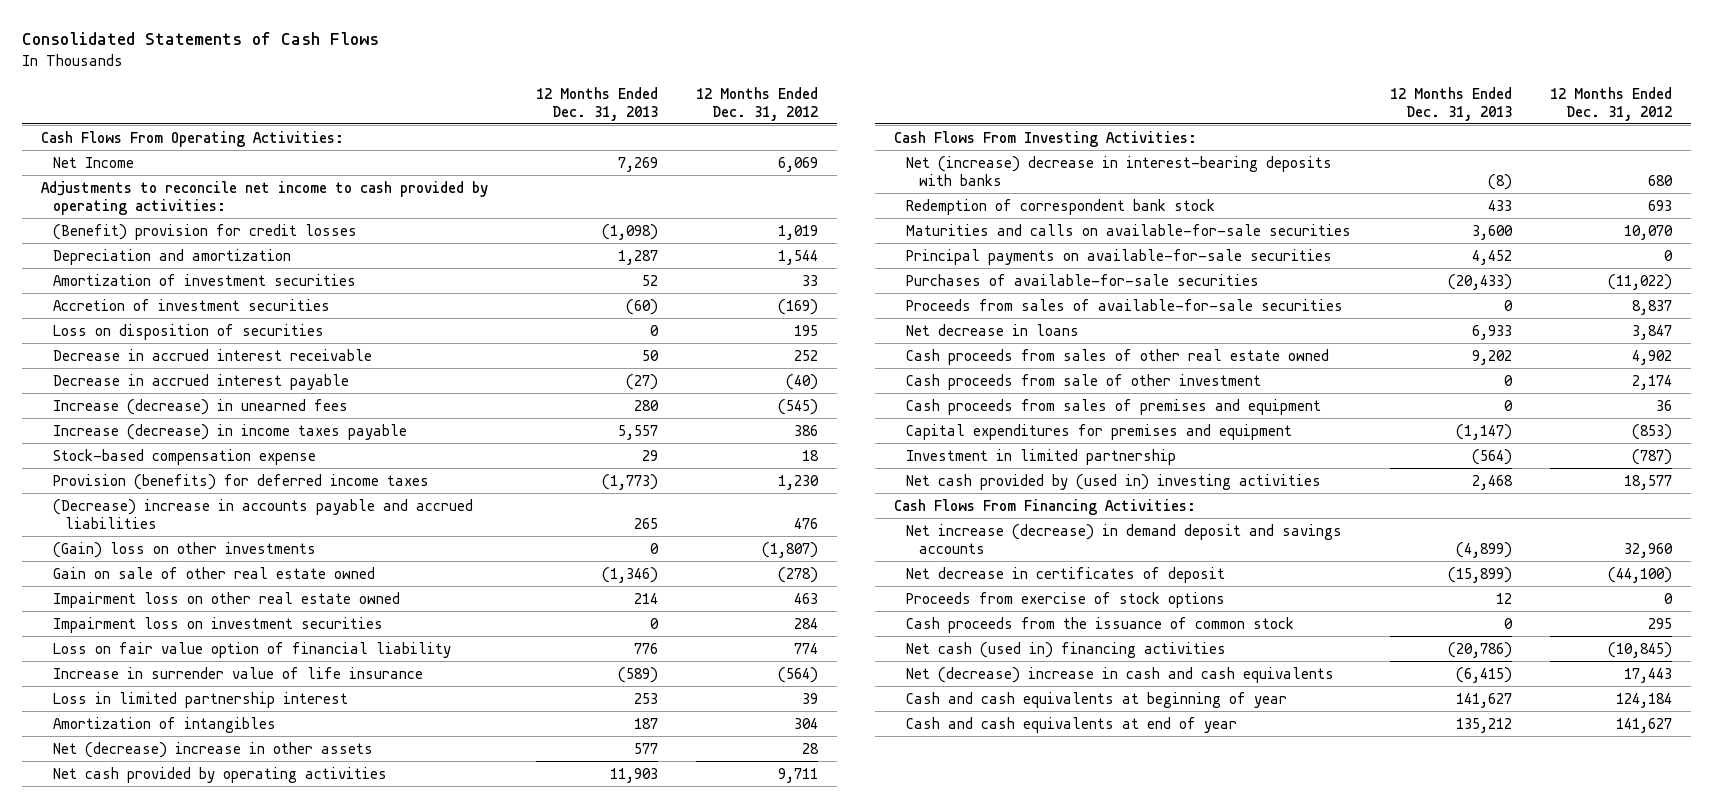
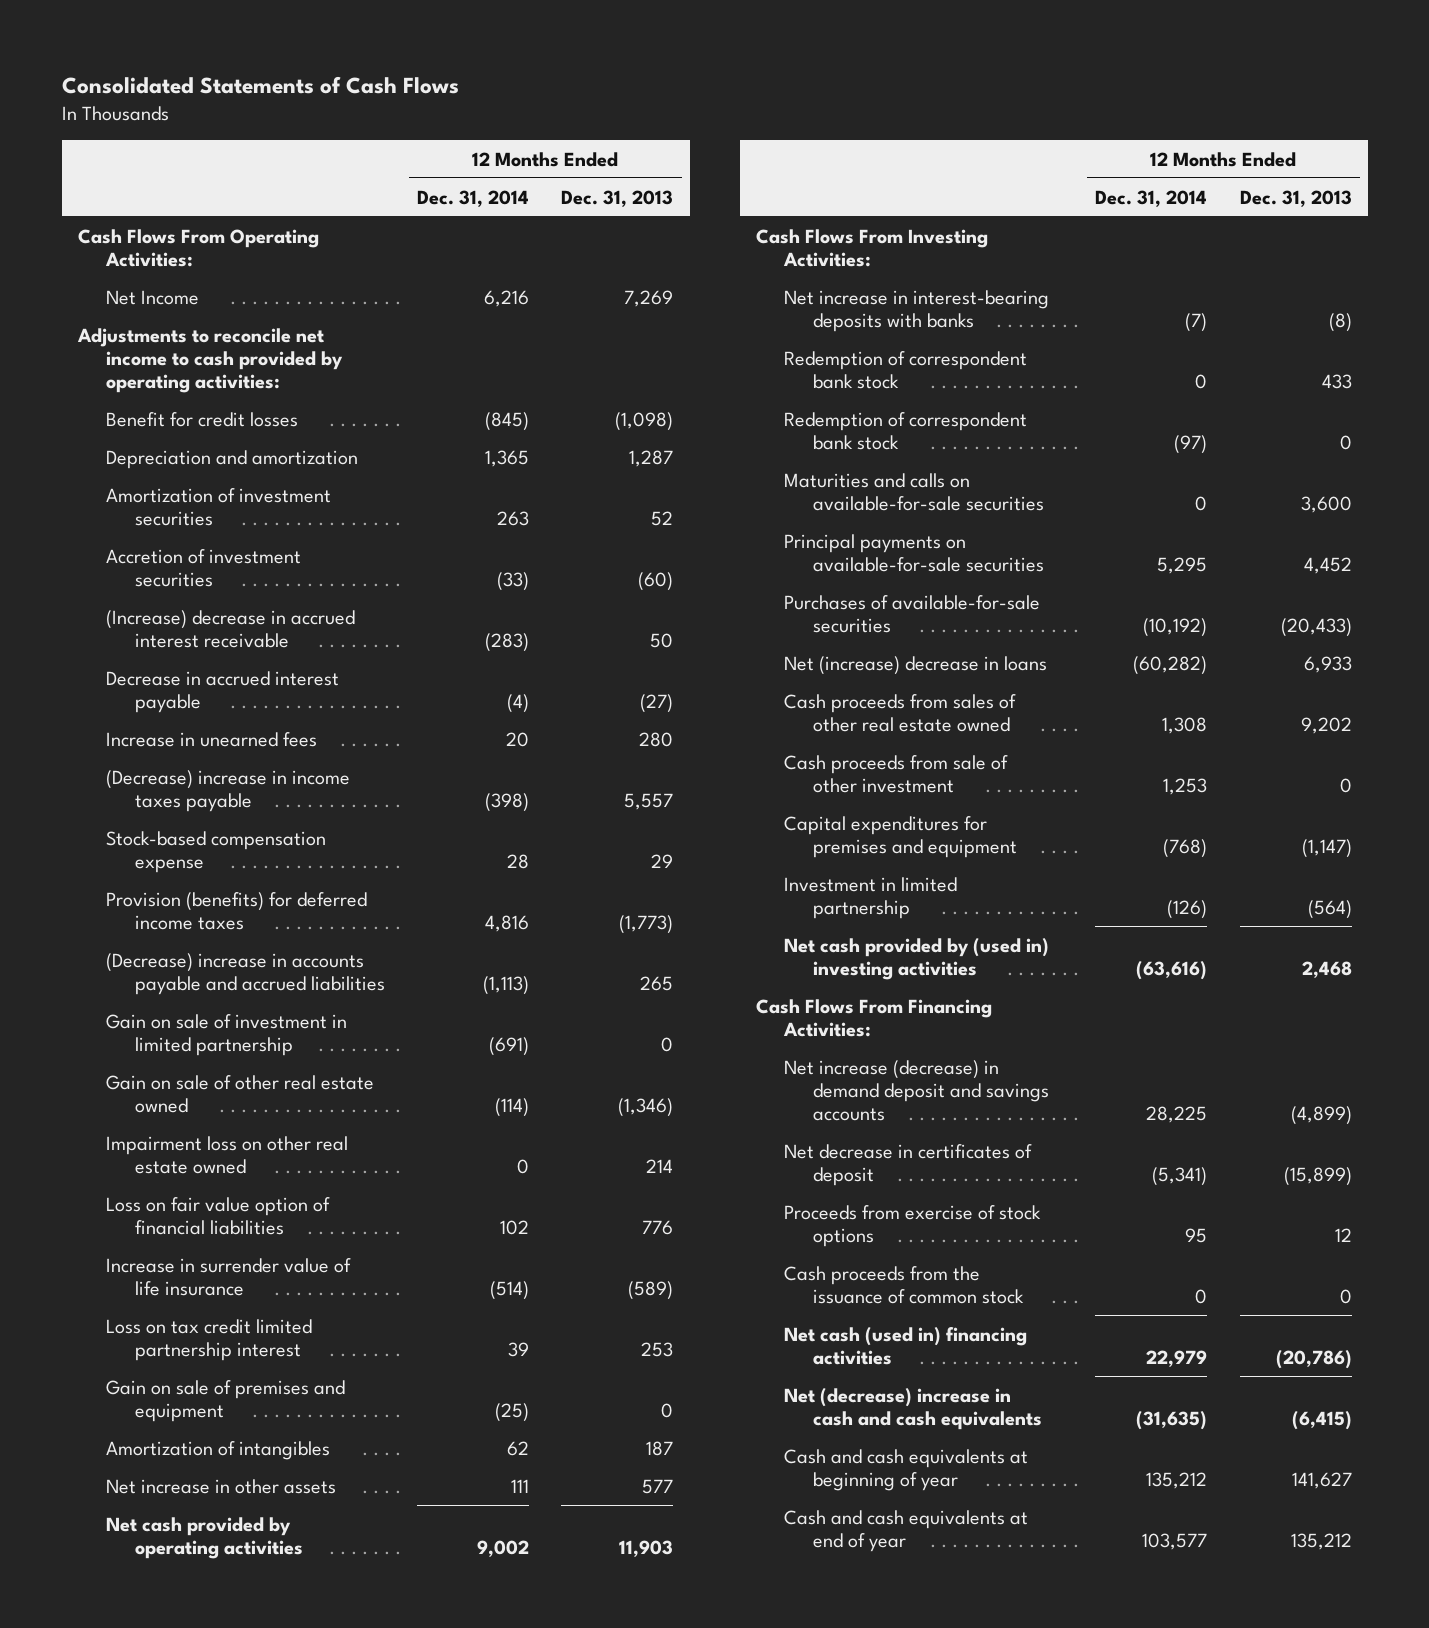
[696,86,819,121] 12 Months Ended Dec. 31, 2012 -> none
none -> [417,189,530,207] Dec. 31, 2014
[52,223,357,240] (Benefit) provision for credit losses -> [106,411,299,427] Benefit for credit losses
[52,323,324,340] Loss on disposition of securities -> none
[52,348,372,361] Decrease in accrued interest receivable -> [106,609,356,648] (Increase) decrease in accrued interest receivable
[52,398,348,415] Increase (decrease) in unearned fees -> [106,731,318,747] Increase in unearned fees
[52,423,407,440] Increase (decrease) in income taxes payable -> [106,769,351,812] (Decrease) increase in income taxes payable
[52,541,316,558] (Gain) loss on other investments -> none
none -> [106,1013,348,1056] Gain on sale of investment in limited partnership
[52,616,383,633] Impairment loss on investment securities -> none
[52,641,451,658] Loss on fair value option of financial liability -> [106,1196,331,1235] Loss on fair value option of financial liabilities
[52,691,348,708] Loss in limited partnership interest -> [106,1318,313,1361] Loss on tax credit limited partnership interest
none -> [106,1379,346,1422] Gain on sale of premises and equipment
[52,741,373,758] Net (decrease) increase in other assets -> [106,1478,337,1494] Net increase in other assets
[906,155,1333,186] Net (increase) decrease in interest-bearing deposits with banks -> [784,289,1050,332] Net increase in interest-bearing deposits with banks
none -> [784,411,1028,450] Redemption of correspondent bank stock
[906,298,1344,311] Proceeds from sales of available-for-sale securities -> none
[906,323,1080,336] Net decrease in loans -> [784,655,1048,675] Net (increase) decrease in loans
[906,398,1322,415] Cash proceeds from sales of premises and equipment -> none

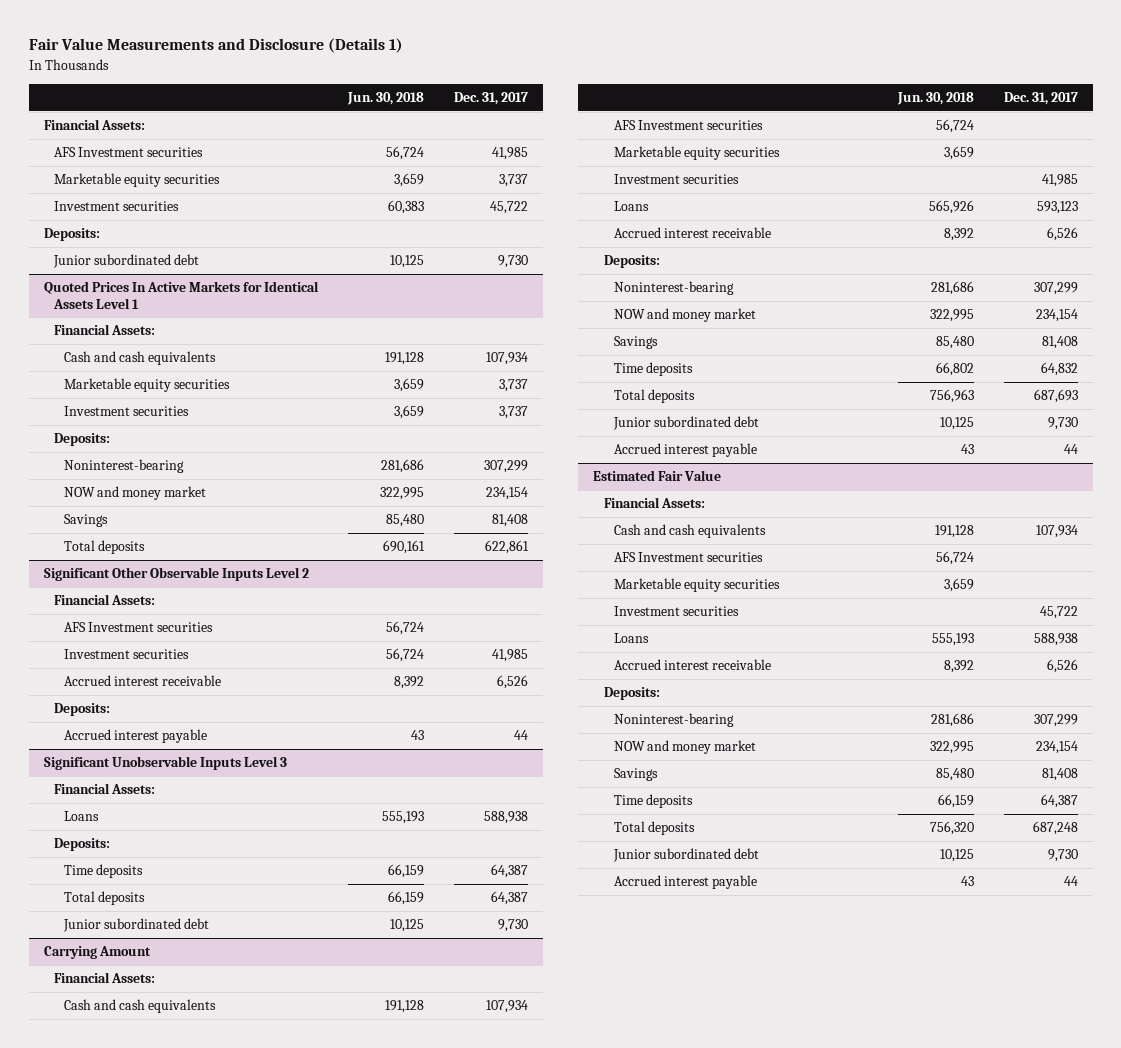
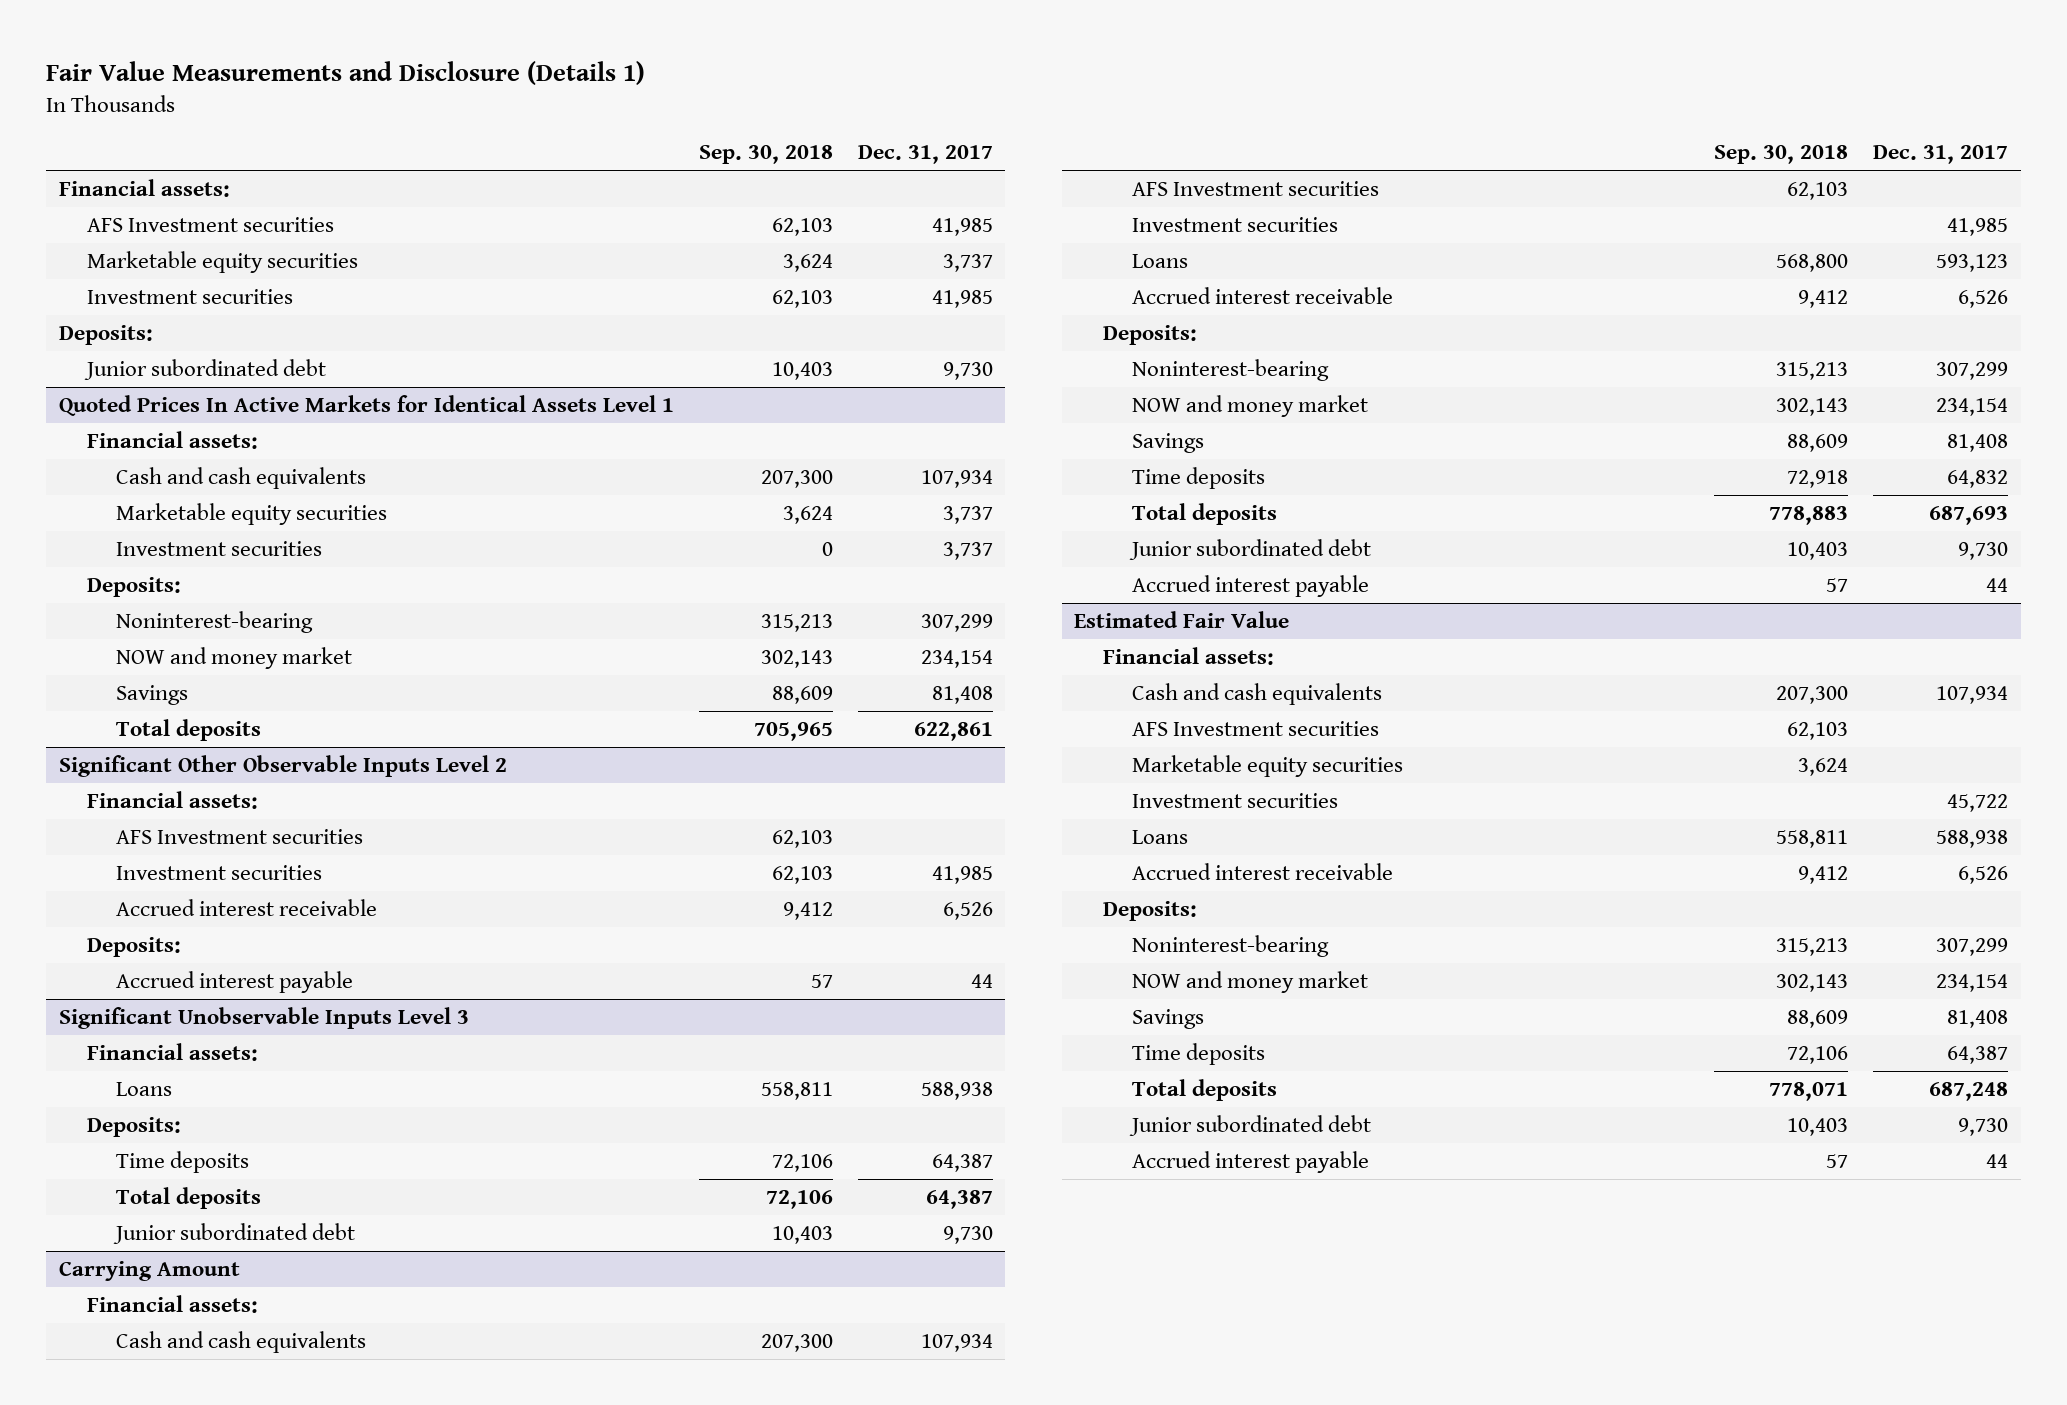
[346,91,424,105] Jun. 30, 2018 -> none
none -> [698,145,833,165] Sep. 30, 2018
[43,119,145,131] Financial Assets: -> [58,179,230,198] Financial assets:
[490,201,529,215] 45,722 -> [931,290,993,309] 41,985
[53,324,155,336] Financial Assets: -> [87,431,259,450] Financial assets:
[53,594,155,606] Financial Assets: -> [87,791,259,810] Financial assets:
[53,783,155,795] Financial Assets: -> [87,1043,259,1062] Financial assets:
[53,972,155,984] Financial Assets: -> [87,1295,259,1314] Financial assets:
[613,146,780,161] Marketable equity securities -> none
[603,497,705,509] Financial Assets: -> [1102,647,1274,666] Financial assets:

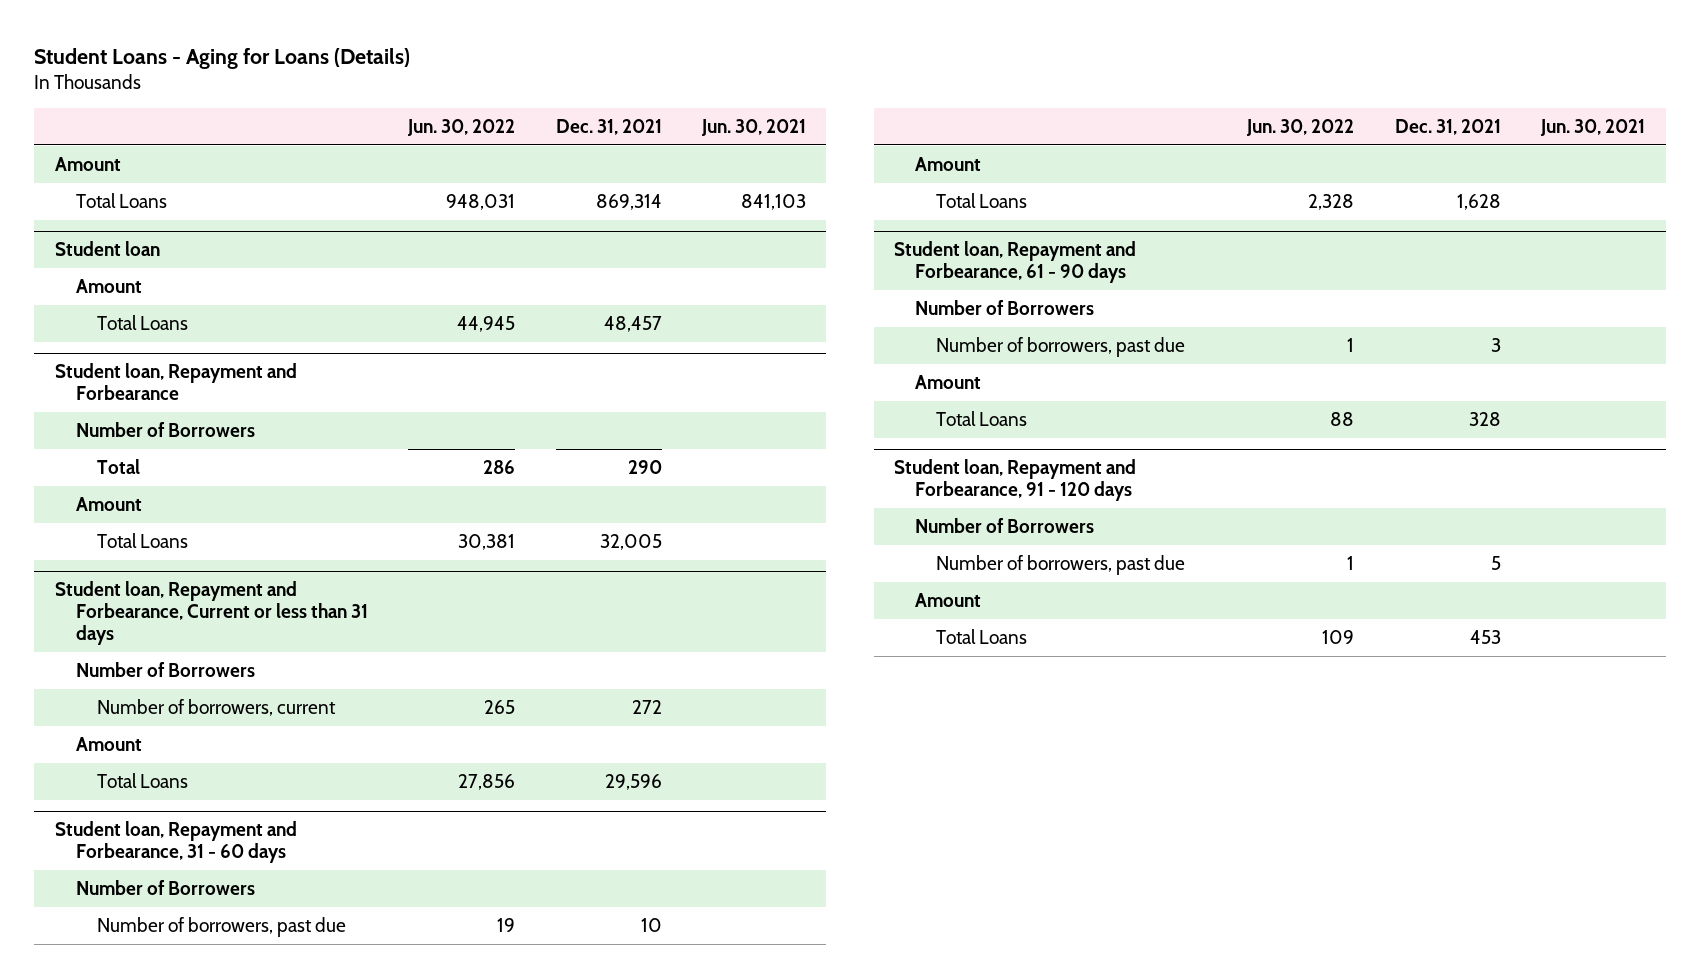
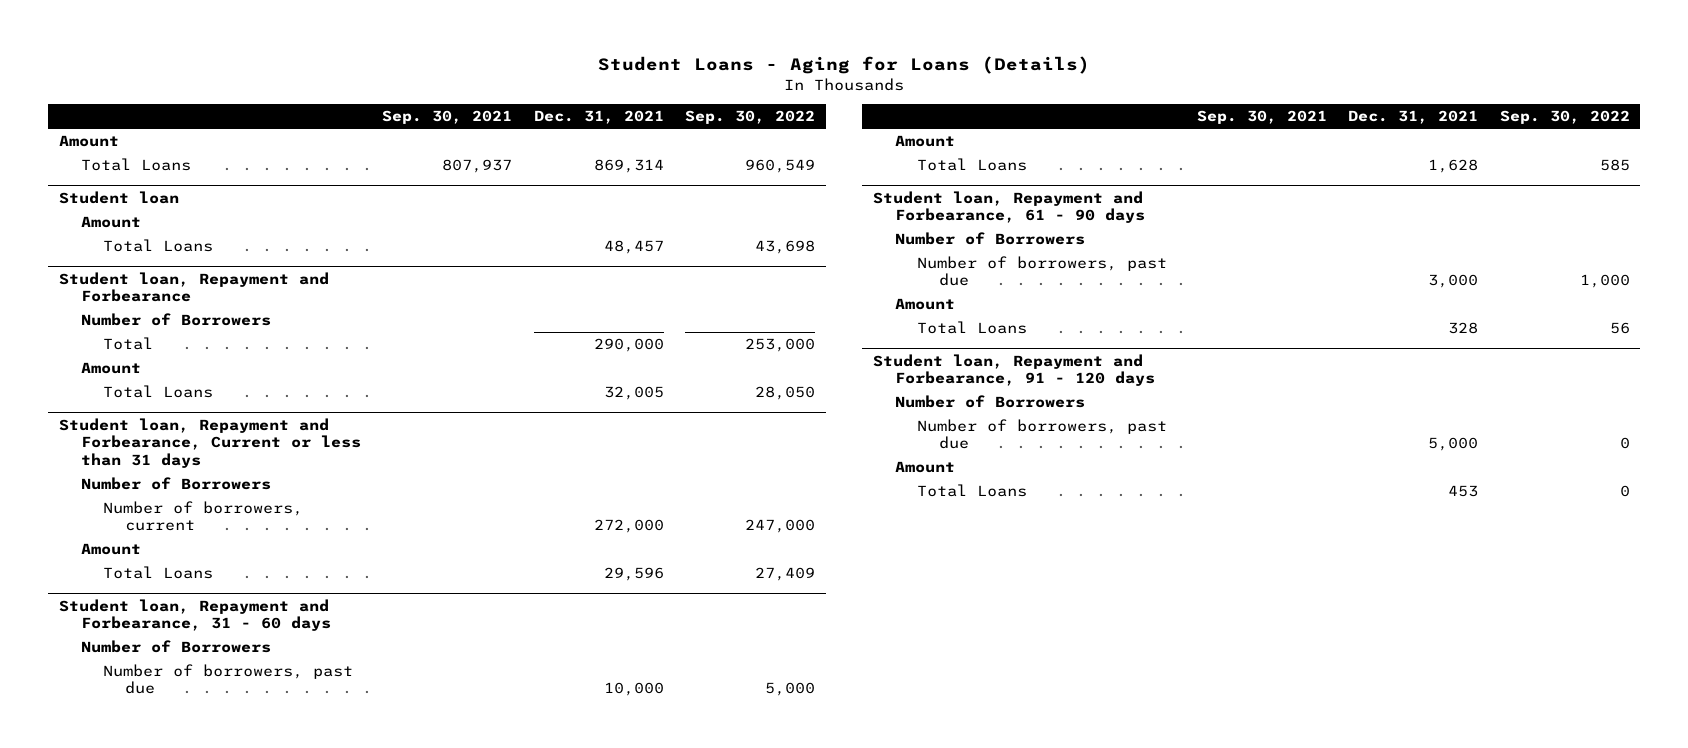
[407,119,516,137] Jun. 30, 2022 -> none
[701,119,807,137] Jun. 30, 2021 -> none
none -> [382,110,513,125] Sep. 30, 2021
none -> [685,110,816,125] Sep. 30, 2022
[627,460,662,475] 290 -> [593,337,664,352] 290,000
[631,700,662,715] 272 -> [593,519,664,534] 272,000
[640,918,662,933] 10 -> [603,682,664,697] 10,000
[1490,338,1501,353] 3 -> [1428,274,1479,289] 3,000
[1490,556,1501,571] 5 -> [1428,437,1479,452] 5,000

